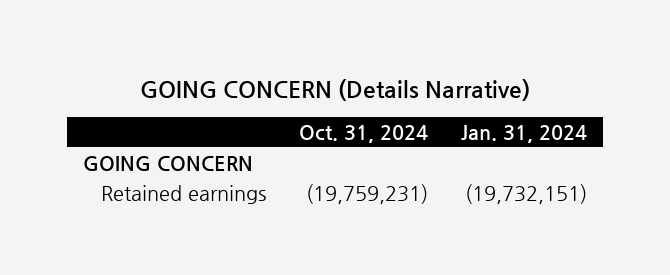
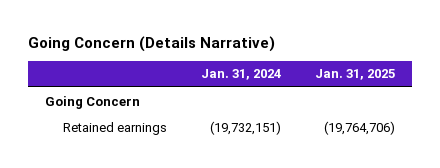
[140,79,531,102] GOING CONCERN (Details Narrative) -> [28,36,276,53] Going Concern (Details Narrative)
[298,124,428,143] Oct. 31, 2024 -> none
none -> [315,69,396,81] Jan. 31, 2025
[83,155,254,171] GOING CONCERN -> [44,95,140,109] Going Concern

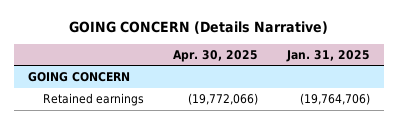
[28,36,276,53] Going Concern (Details Narrative) -> [68,20,328,34] GOING CONCERN (Details Narrative)
[201,69,282,81] Jan. 31, 2024 -> none
none -> [173,49,259,62] Apr. 30, 2025
[44,95,140,109] Going Concern -> [28,72,131,83] GOING CONCERN

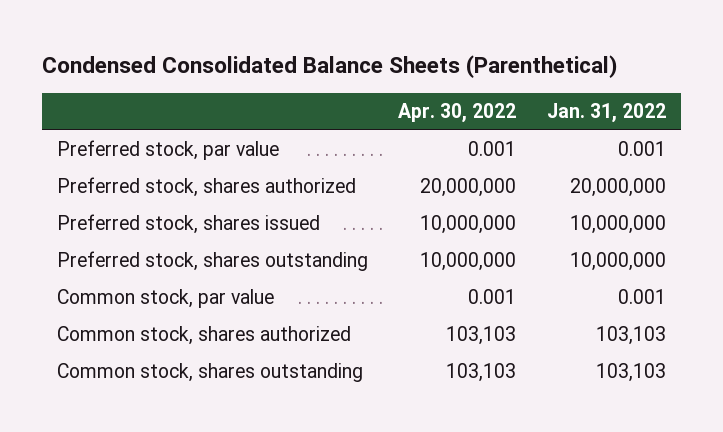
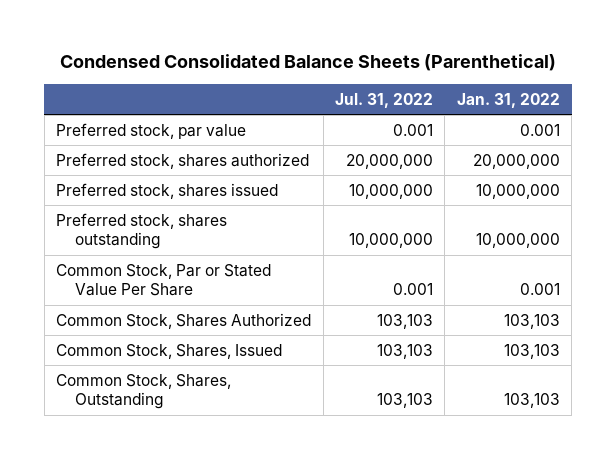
[398,103,517,124] Apr. 30, 2022 -> none
none -> [334,92,433,108] Jul. 31, 2022
[57,289,275,309] Common stock, par value -> [56,263,272,297] Common Stock, Par or Stated Value Per Share
[57,326,352,346] Common stock, shares authorized -> [56,312,312,329] Common Stock, Shares Authorized
none -> [56,343,283,359] Common Stock, Shares, Issued
[57,363,364,383] Common stock, shares outstanding -> [56,373,232,410] Common Stock, Shares, Outstanding

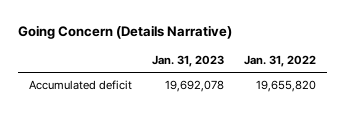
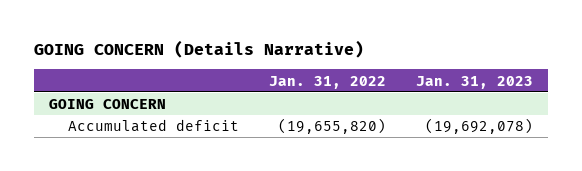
[18,25,233,40] Going Concern (Details Narrative) -> [33,40,364,59] GOING CONCERN (Details Narrative)
none -> [48,99,166,110] GOING CONCERN
[165,80,225,93] 19,692,078 -> [425,118,534,135] (19,692,078)
[256,80,317,93] 19,655,820 -> [278,118,387,135] (19,655,820)

